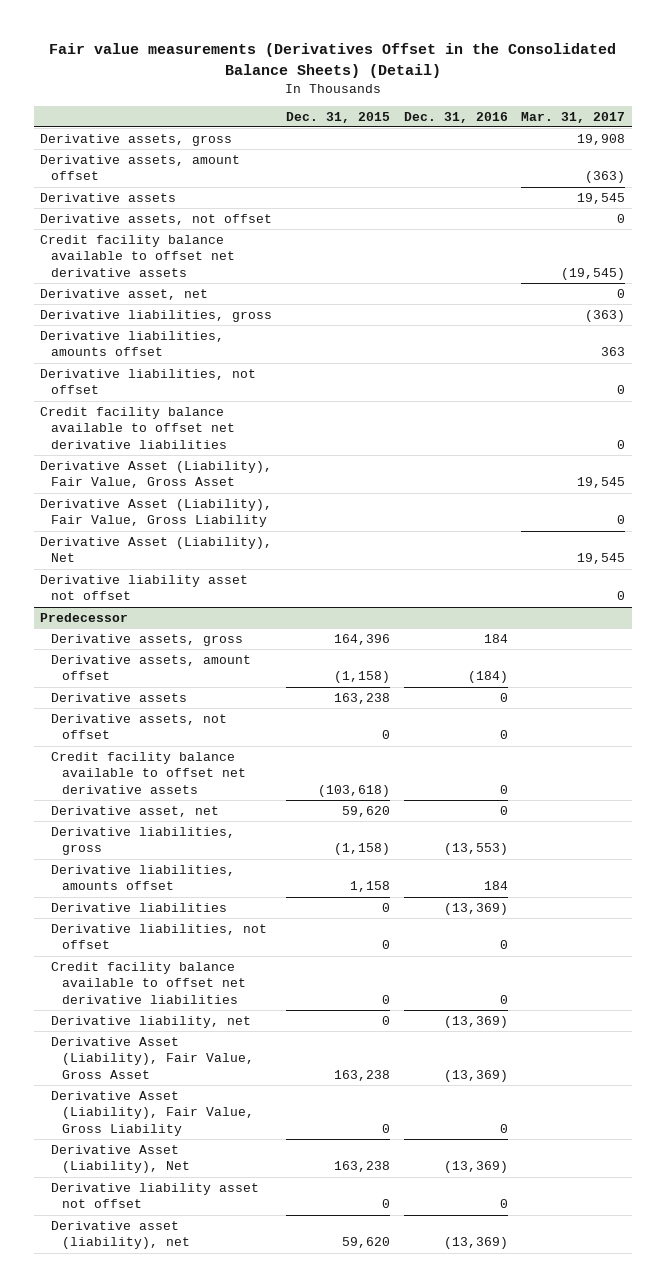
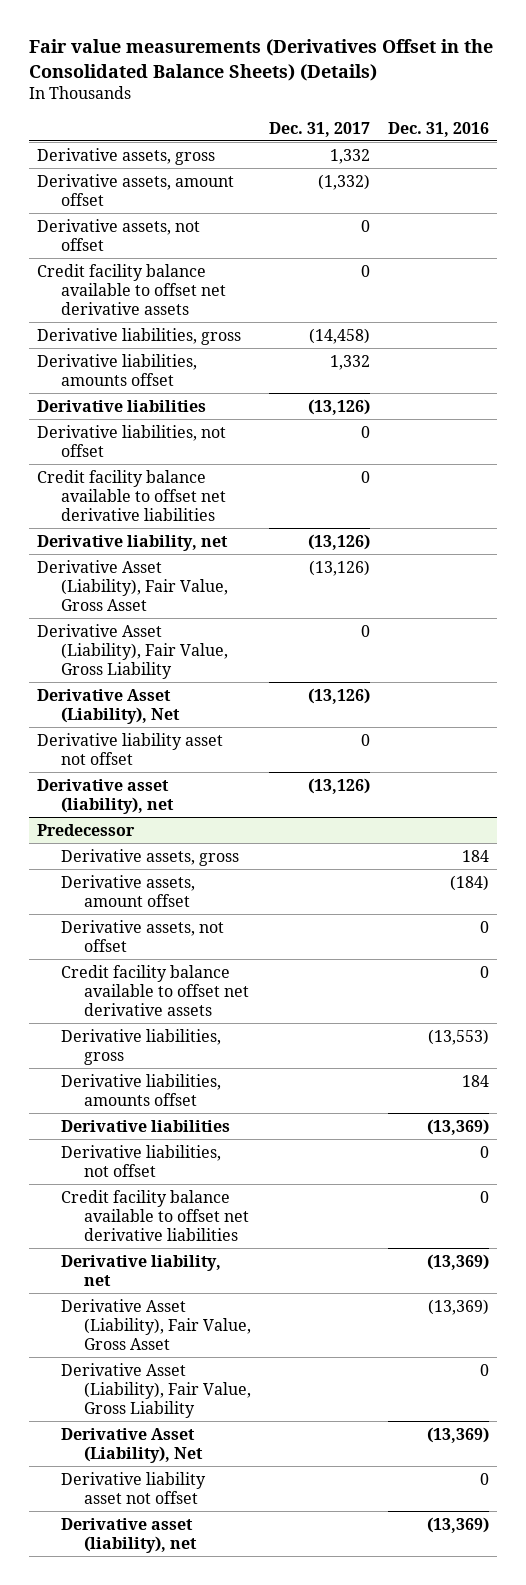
[48,43,616,78] Fair value measurements (Derivatives Offset in the Consolidated Balance Sheets) (Detail) -> [28,39,493,81] Fair value measurements (Derivatives Offset in the Consolidated Balance Sheets) (Details)
[286,111,391,123] Dec. 31, 2015 -> none
[521,111,626,123] Mar. 31, 2017 -> none
none -> [268,121,370,137] Dec. 31, 2017
[40,192,177,202] Derivative assets -> none
[40,288,209,300] Derivative asset, net -> none
none -> [37,399,207,412] Derivative liabilities
none -> [37,534,229,551] Derivative liability, net
none -> [37,778,174,814] Derivative asset (liability), net
[51,692,188,702] Derivative assets -> none
[51,805,220,817] Derivative asset, net -> none

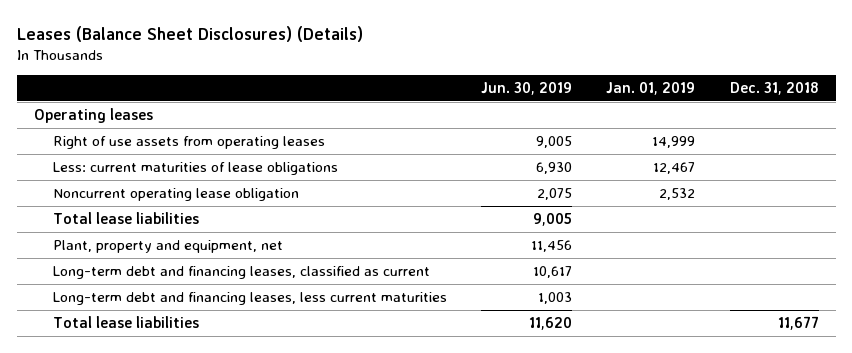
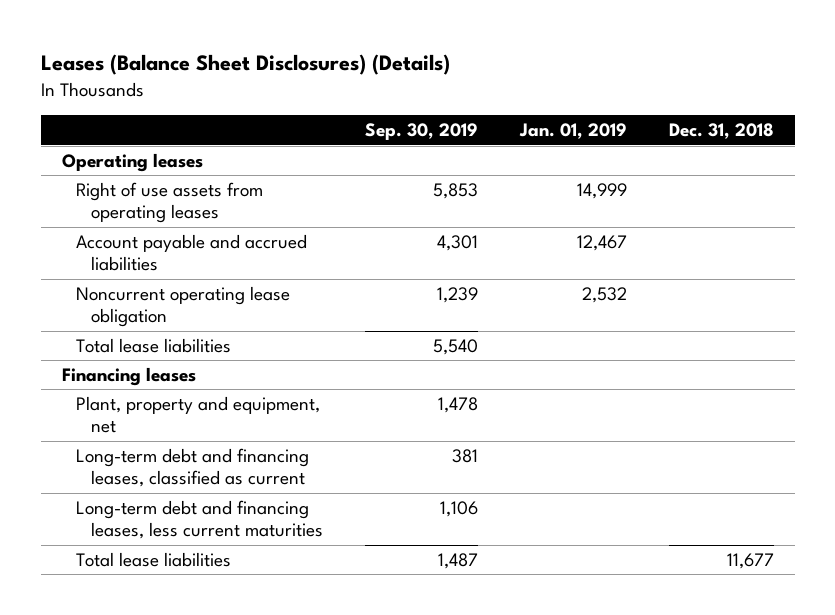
[481,81,573,95] Jun. 30, 2019 -> none
none -> [364,123,478,141] Sep. 30, 2019
[53,161,339,175] Less: current maturities of lease obligations -> [76,234,308,272] Account payable and accrued liabilities
none -> [61,367,196,387] Financing leases

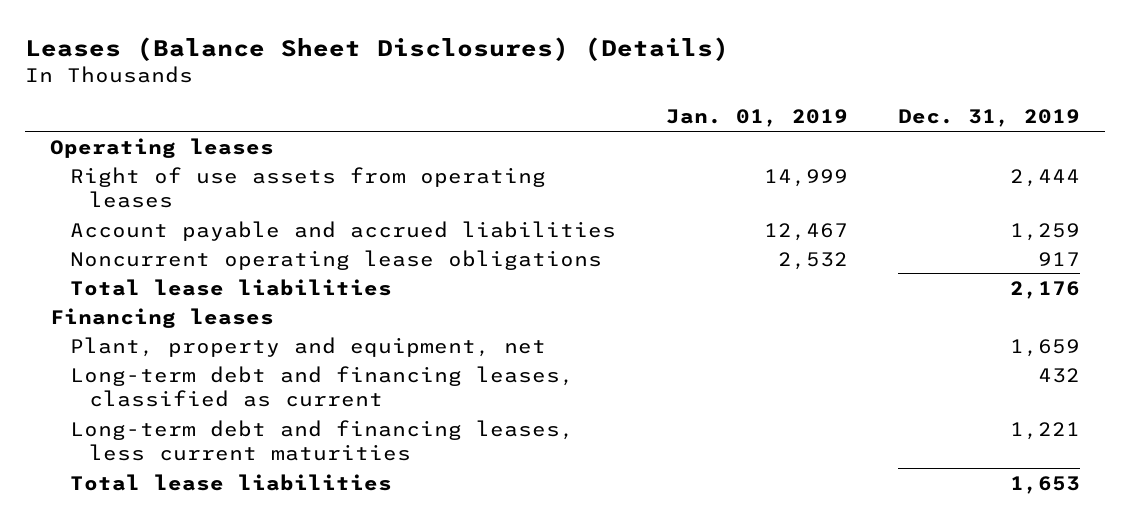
[364,123,478,141] Sep. 30, 2019 -> none
[668,123,774,140] Dec. 31, 2018 -> none
none -> [897,109,1080,128] Dec. 31, 2019
[76,286,291,328] Noncurrent operating lease obligation -> [69,249,602,270] Noncurrent operating lease obligations

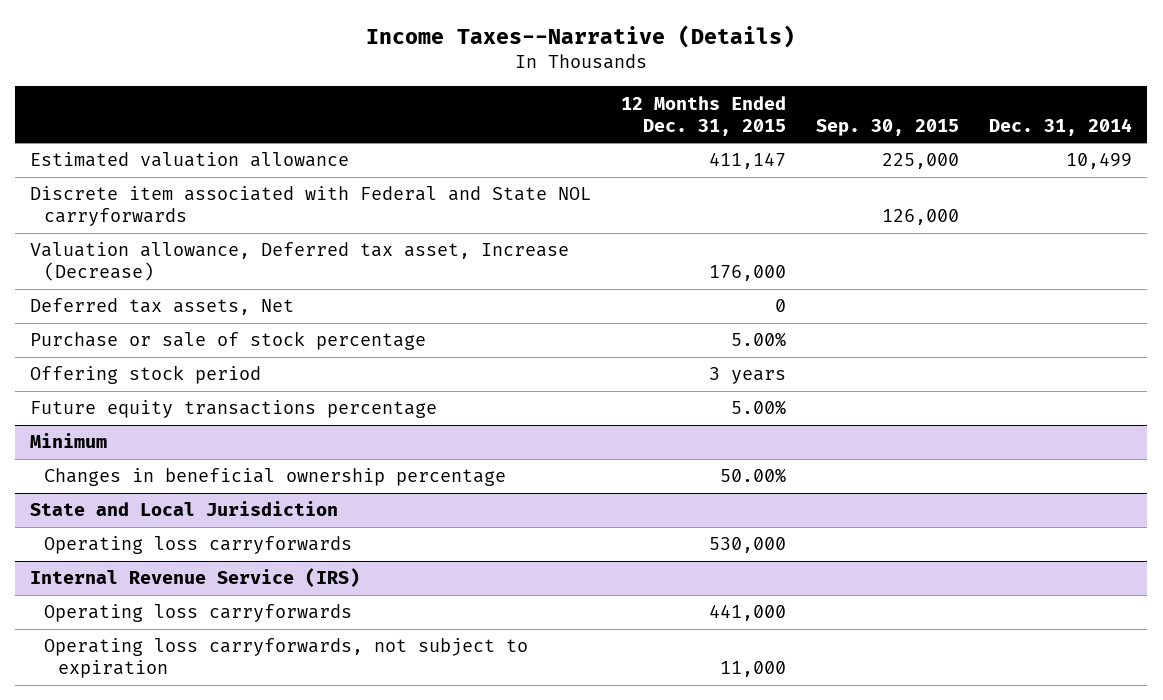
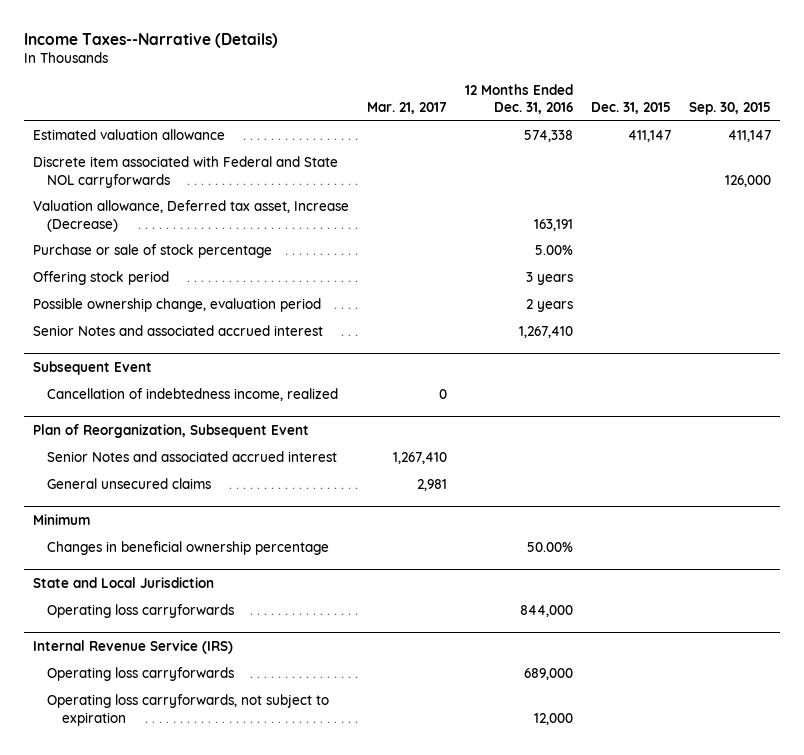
[621,95,787,136] 12 Months Ended Dec. 31, 2015 -> none
[989,117,1133,136] Dec. 31, 2014 -> none
none -> [366,101,447,114] Mar. 21, 2017
none -> [464,83,573,114] 12 Months Ended Dec. 31, 2016
none -> [590,101,671,114] Dec. 31, 2015
[882,153,960,170] 225,000 -> [727,130,771,143] 411,147
[30,298,295,316] Deferred tax assets, Net -> none
[30,400,438,419] Future equity transactions percentage -> none
none -> [32,298,321,313] Possible ownership change, evaluation period
none -> [32,325,323,337] Senior Notes and associated accrued interest
none -> [32,360,152,375] Subsequent Event
none -> [47,388,339,402] Cancellation of indebtedness income, realized
none -> [32,423,309,438] Plan of Reorganization, Subsequent Event
none -> [47,451,338,463] Senior Notes and associated accrued interest
none -> [47,478,212,490] General unsecured claims

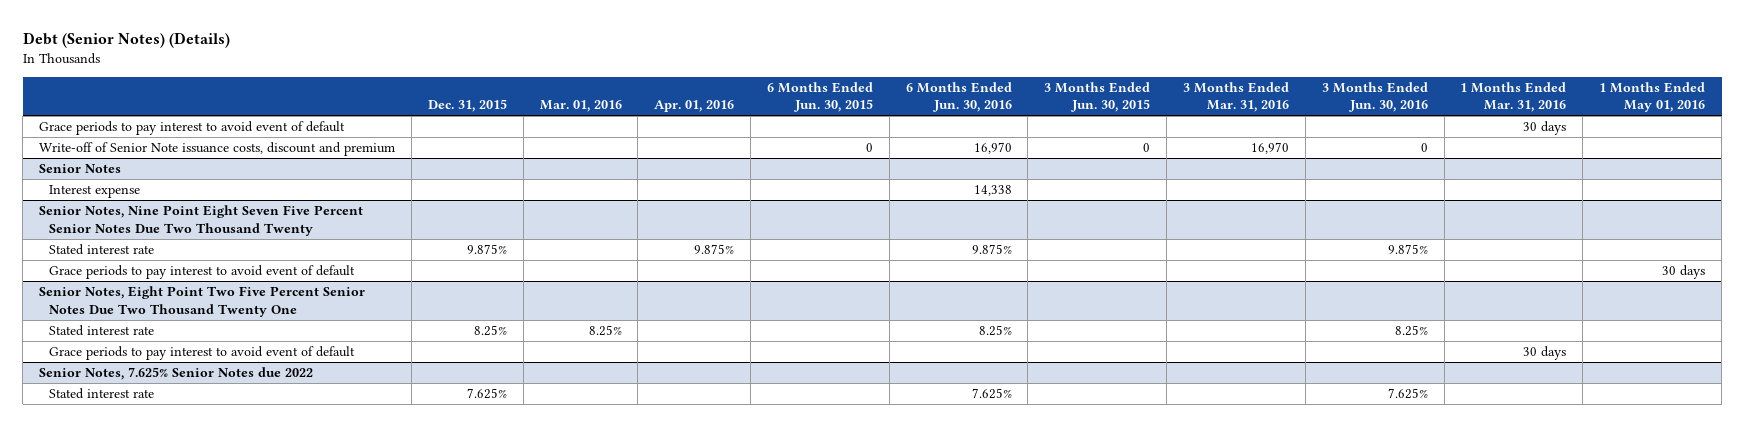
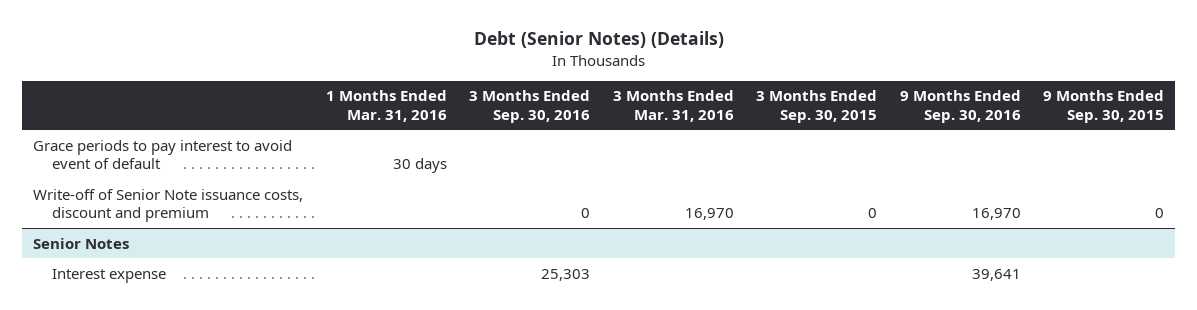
[427,99,507,113] Dec. 31, 2015 -> none
[539,100,622,113] Mar. 01, 2016 -> none
[654,100,735,113] Apr. 01, 2016 -> none
[766,81,873,113] 6 Months Ended Jun. 30, 2015 -> none
[905,81,1012,113] 6 Months Ended Jun. 30, 2016 -> none
[1044,81,1151,113] 3 Months Ended Jun. 30, 2015 -> none
[1321,81,1428,113] 3 Months Ended Jun. 30, 2016 -> none
[1599,81,1706,113] 1 Months Ended May 01, 2016 -> none
none -> [469,90,591,123] 3 Months Ended Sep. 30, 2016
none -> [756,90,878,123] 3 Months Ended Sep. 30, 2015
none -> [899,90,1021,123] 9 Months Ended Sep. 30, 2016
none -> [1043,90,1165,123] 9 Months Ended Sep. 30, 2015
[39,205,364,236] Senior Notes, Nine Point Eight Seven Five Percent Senior Notes Due Two Thousand Twenty -> none
[49,244,155,256] Stated interest rate -> none
[49,265,356,280] Grace periods to pay interest to avoid event of default -> none
[39,286,366,317] Senior Notes, Eight Point Two Five Percent Senior Notes Due Two Thousand Twenty One -> none
[49,325,155,337] Stated interest rate -> none
[49,346,356,361] Grace periods to pay interest to avoid event of default -> none
[39,367,314,381] Senior Notes, 7.625% Senior Notes due 2022 -> none
[49,388,155,400] Stated interest rate -> none

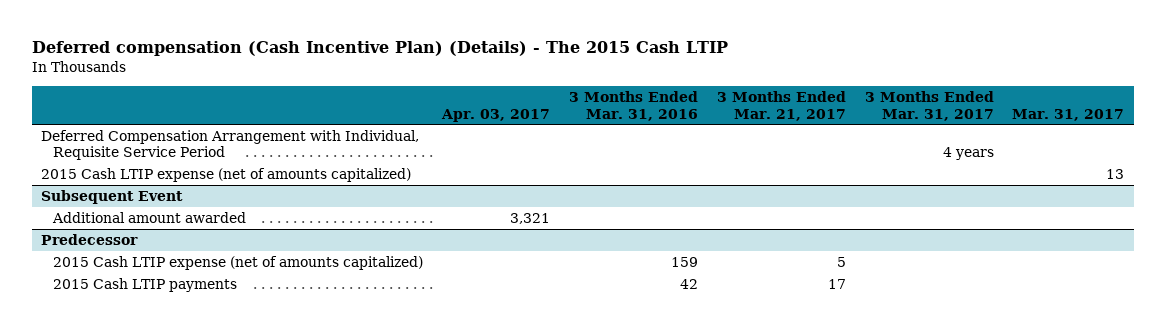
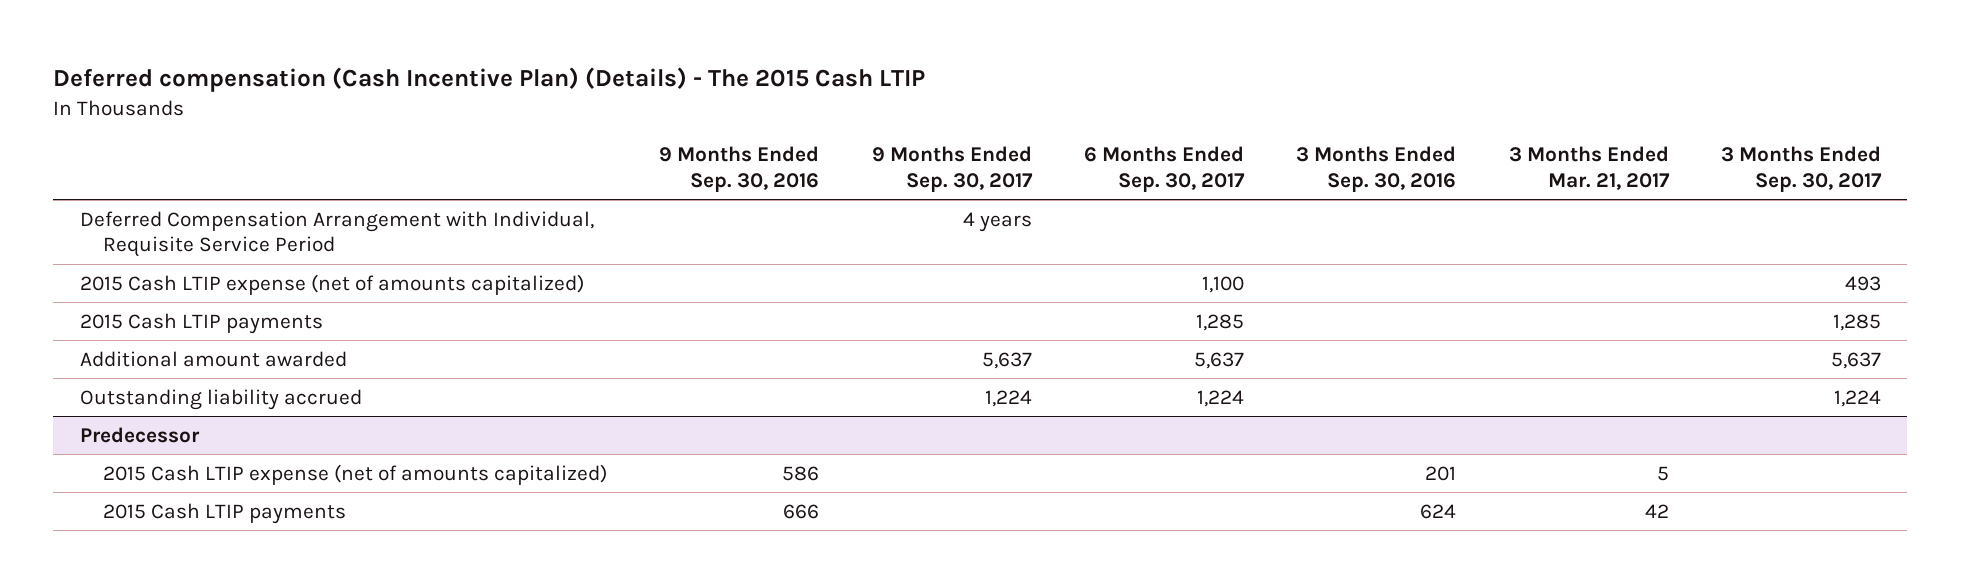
[441,108,551,122] Apr. 03, 2017 -> none
[568,91,698,121] 3 Months Ended Mar. 31, 2016 -> none
[864,91,994,121] 3 Months Ended Mar. 31, 2017 -> none
[1012,108,1125,121] Mar. 31, 2017 -> none
none -> [659,146,820,193] 9 Months Ended Sep. 30, 2016
none -> [871,146,1033,193] 9 Months Ended Sep. 30, 2017
none -> [1083,146,1245,193] 6 Months Ended Sep. 30, 2017
none -> [1296,146,1457,193] 3 Months Ended Sep. 30, 2016
none -> [1720,146,1882,193] 3 Months Ended Sep. 30, 2017
[41,189,184,204] Subsequent Event -> none
[52,211,247,223] Additional amount awarded -> none
none -> [79,312,323,334] 2015 Cash LTIP payments
none -> [79,350,347,367] Additional amount awarded
none -> [79,388,362,410] Outstanding liability accrued
[827,278,846,289] 17 -> [1644,503,1669,518] 42

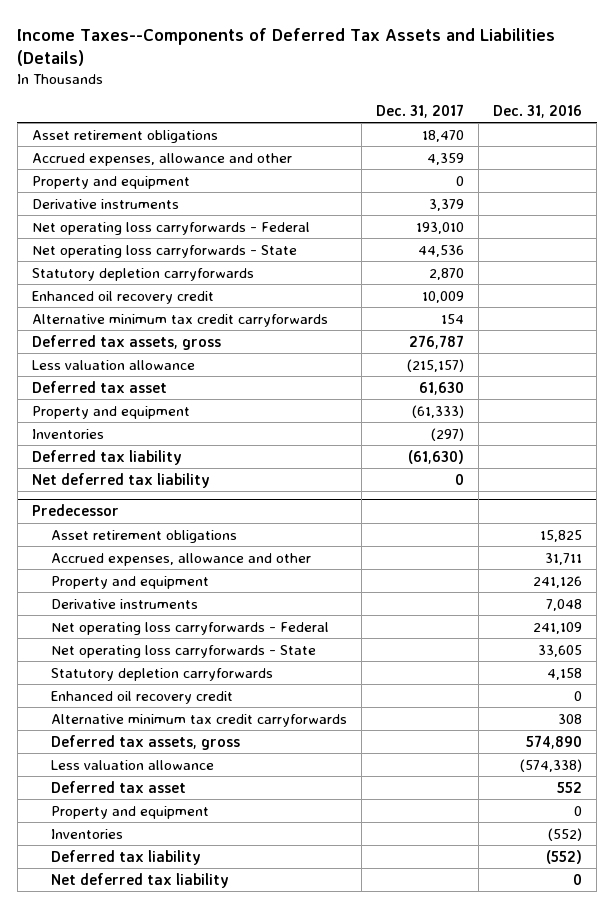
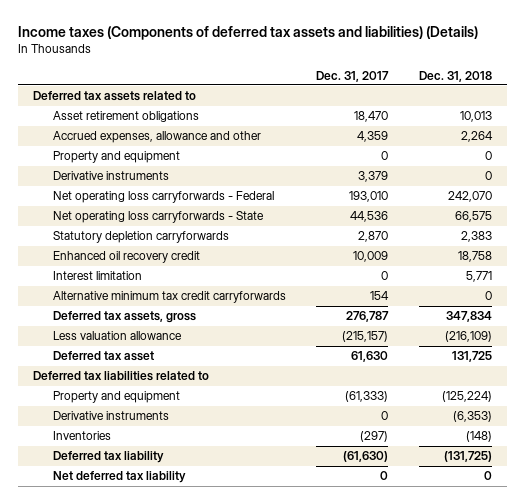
[17,27,556,67] Income Taxes--Components of Deferred Tax Assets and Liabilities (Details) -> [17,25,478,40] Income taxes (Components of deferred tax assets and liabilities) (Details)
[493,104,583,118] Dec. 31, 2016 -> none
none -> [419,70,493,82] Dec. 31, 2018
none -> [33,91,197,102] Deferred tax assets related to
none -> [52,271,142,281] Interest limitation
none -> [33,371,210,382] Deferred tax liabilities related to
none -> [52,411,169,421] Derivative instruments
[31,504,119,517] Predecessor -> none
[51,529,238,543] Asset retirement obligations -> none
[51,552,312,566] Accrued expenses, allowance and other -> none
[51,575,210,589] Property and equipment -> none
[51,598,199,609] Derivative instruments -> none
[51,621,330,635] Net operating loss carryforwards - Federal -> none
[51,644,317,658] Net operating loss carryforwards - State -> none
[51,667,274,681] Statutory depletion carryforwards -> none
[51,690,234,704] Enhanced oil recovery credit -> none
[51,713,348,727] Alternative minimum tax credit carryforwards -> none
[51,734,241,750] Deferred tax assets, gross -> none
[51,759,215,770] Less valuation allowance -> none
[51,780,187,793] Deferred tax asset -> none
[51,805,210,819] Property and equipment -> none
[51,828,124,839] Inventories -> none
[51,849,202,865] Deferred tax liability -> none
[51,872,230,888] Net deferred tax liability -> none

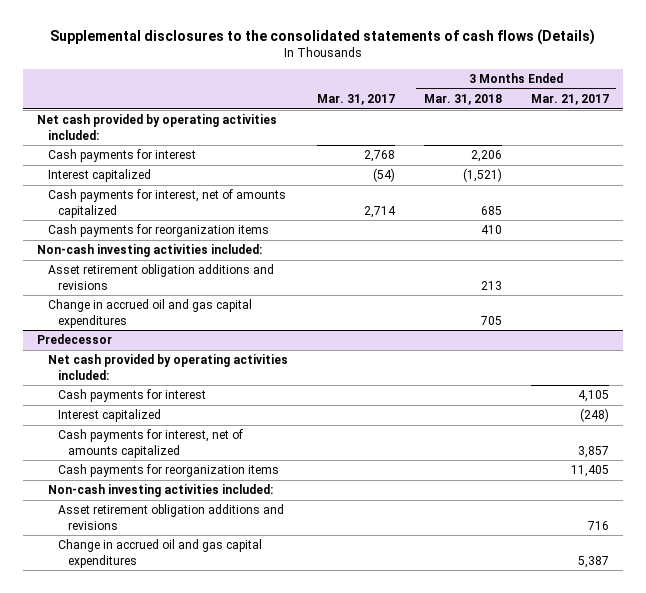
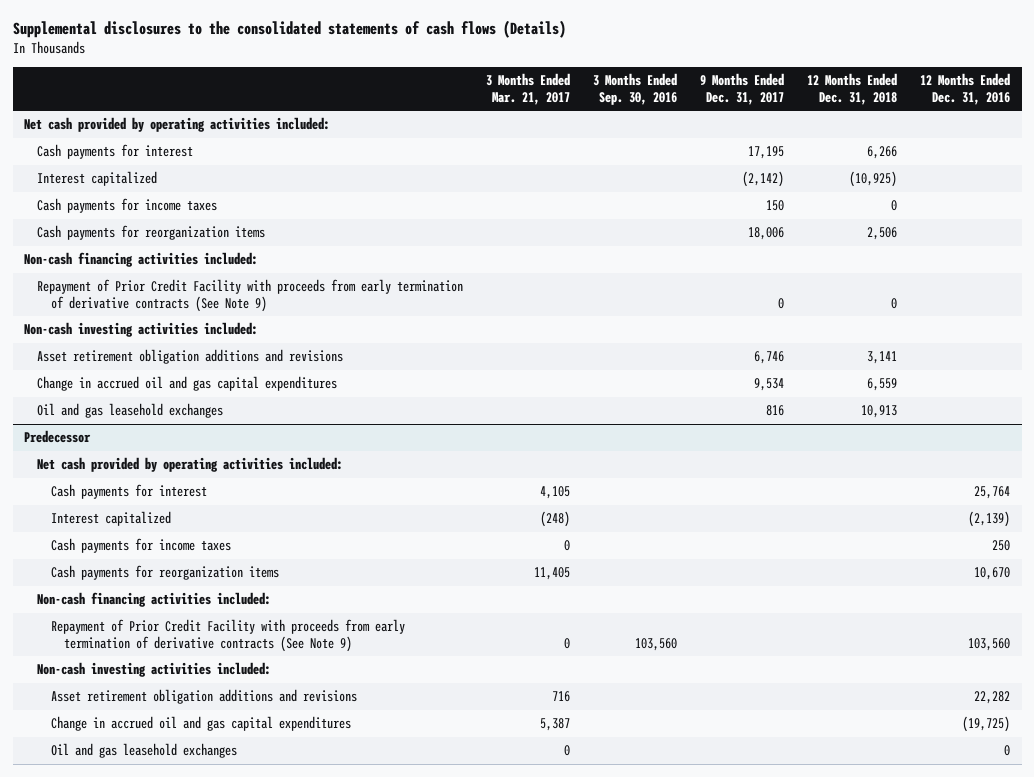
[316,94,395,106] Mar. 31, 2017 -> none
[423,94,502,106] Mar. 31, 2018 -> none
none -> [593,73,678,105] 3 Months Ended Sep. 30, 2016
none -> [700,73,785,105] 9 Months Ended Dec. 31, 2017
none -> [807,73,898,105] 12 Months Ended Dec. 31, 2018
none -> [920,73,1011,105] 12 Months Ended Dec. 31, 2016
[47,189,286,218] Cash payments for interest, net of amounts capitalized -> none
none -> [37,198,218,214] Cash payments for income taxes
none -> [24,252,259,268] Non-cash financing activities included:
none -> [37,279,464,312] Repayment of Prior Credit Facility with proceeds from early termination of derivative contracts (See Note 9)
none -> [37,403,224,419] Oil and gas leasehold exchanges
[57,429,243,458] Cash payments for interest, net of amounts capitalized -> none
none -> [50,538,231,554] Cash payments for income taxes
none -> [37,592,272,608] Non-cash financing activities included:
none -> [50,619,405,652] Repayment of Prior Credit Facility with proceeds from early termination of derivative contracts (See Note 9)
none -> [50,743,237,759] Oil and gas leasehold exchanges

